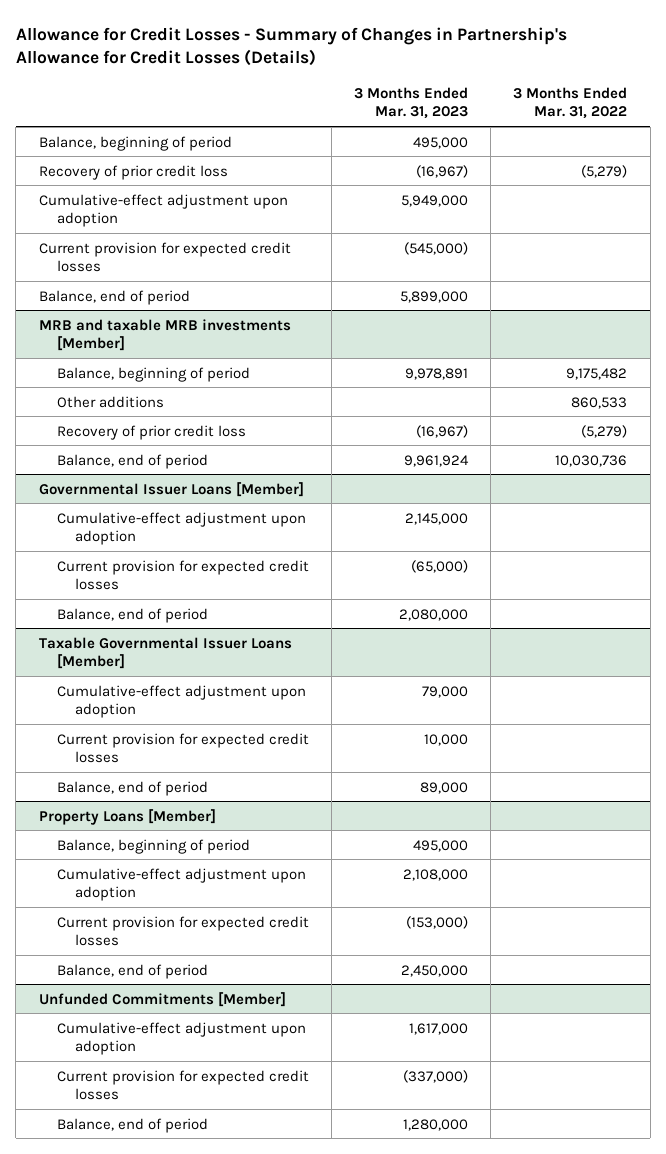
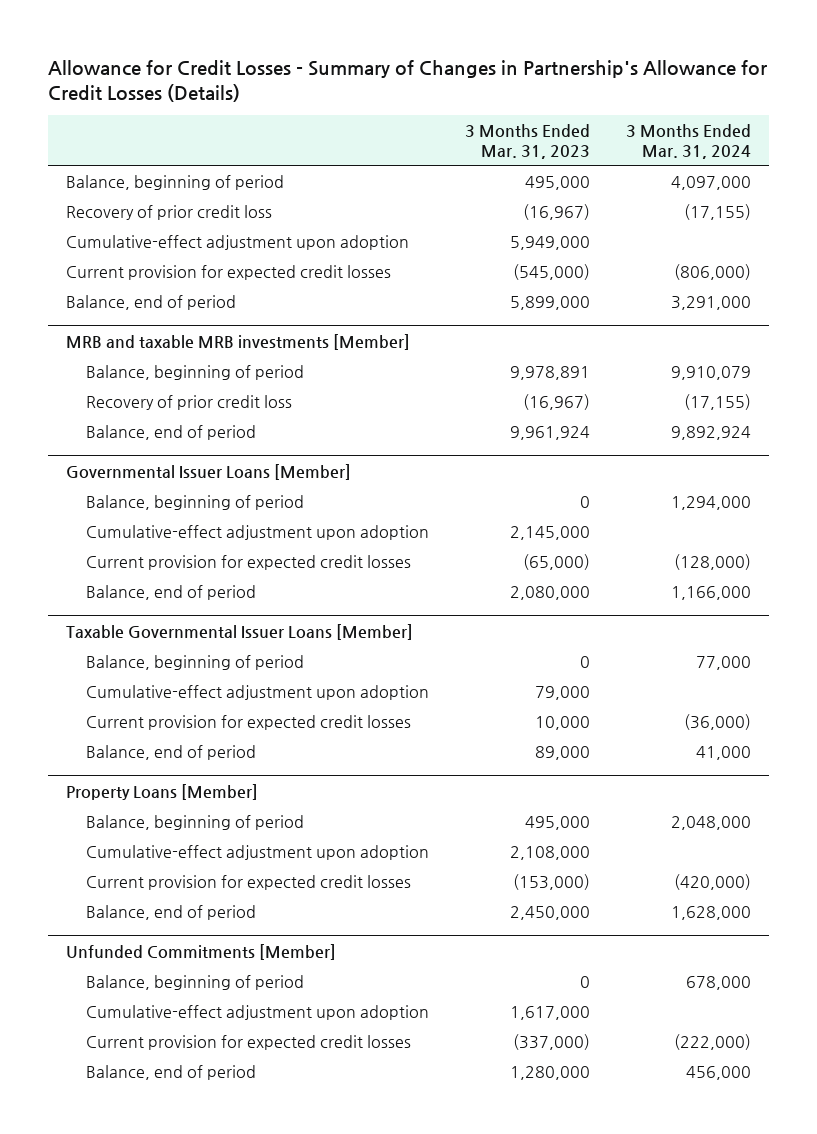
[513,86,628,120] 3 Months Ended Mar. 31, 2022 -> none
none -> [626,123,752,159] 3 Months Ended Mar. 31, 2024
[56,395,164,408] Other additions -> none
none -> [86,494,305,510] Balance, beginning of period
none -> [86,654,305,670] Balance, beginning of period
none -> [86,974,305,990] Balance, beginning of period

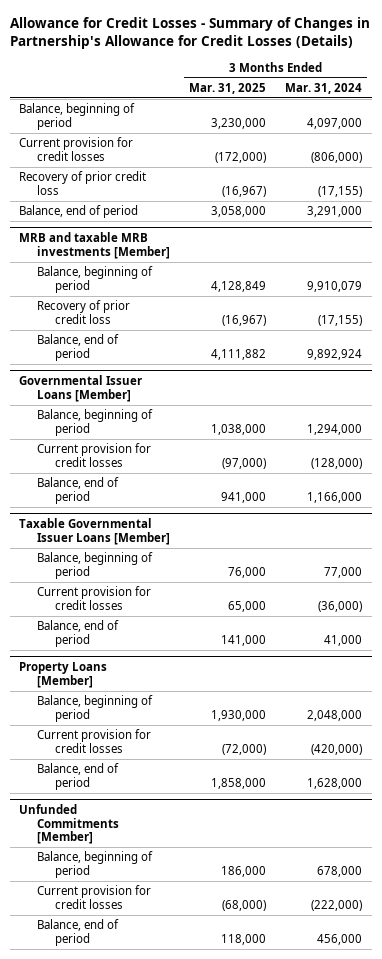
[465,123,591,159] 3 Months Ended Mar. 31, 2023 -> none
none -> [189,82,267,94] Mar. 31, 2025
none -> [19,137,134,161] Current provision for credit losses
[66,234,410,250] Cumulative-effect adjustment upon adoption -> none
[66,264,392,280] Current provision for expected credit losses -> none
[86,524,430,540] Cumulative-effect adjustment upon adoption -> none
[86,554,412,570] Current provision for expected credit losses -> [36,443,151,467] Current provision for credit losses
[86,684,430,700] Cumulative-effect adjustment upon adoption -> none
[86,714,412,730] Current provision for expected credit losses -> [36,586,151,610] Current provision for credit losses
[86,844,430,860] Cumulative-effect adjustment upon adoption -> none
[86,874,412,890] Current provision for expected credit losses -> [36,729,151,753] Current provision for credit losses
[86,1004,430,1020] Cumulative-effect adjustment upon adoption -> none
[86,1034,412,1050] Current provision for expected credit losses -> [36,885,151,909] Current provision for credit losses

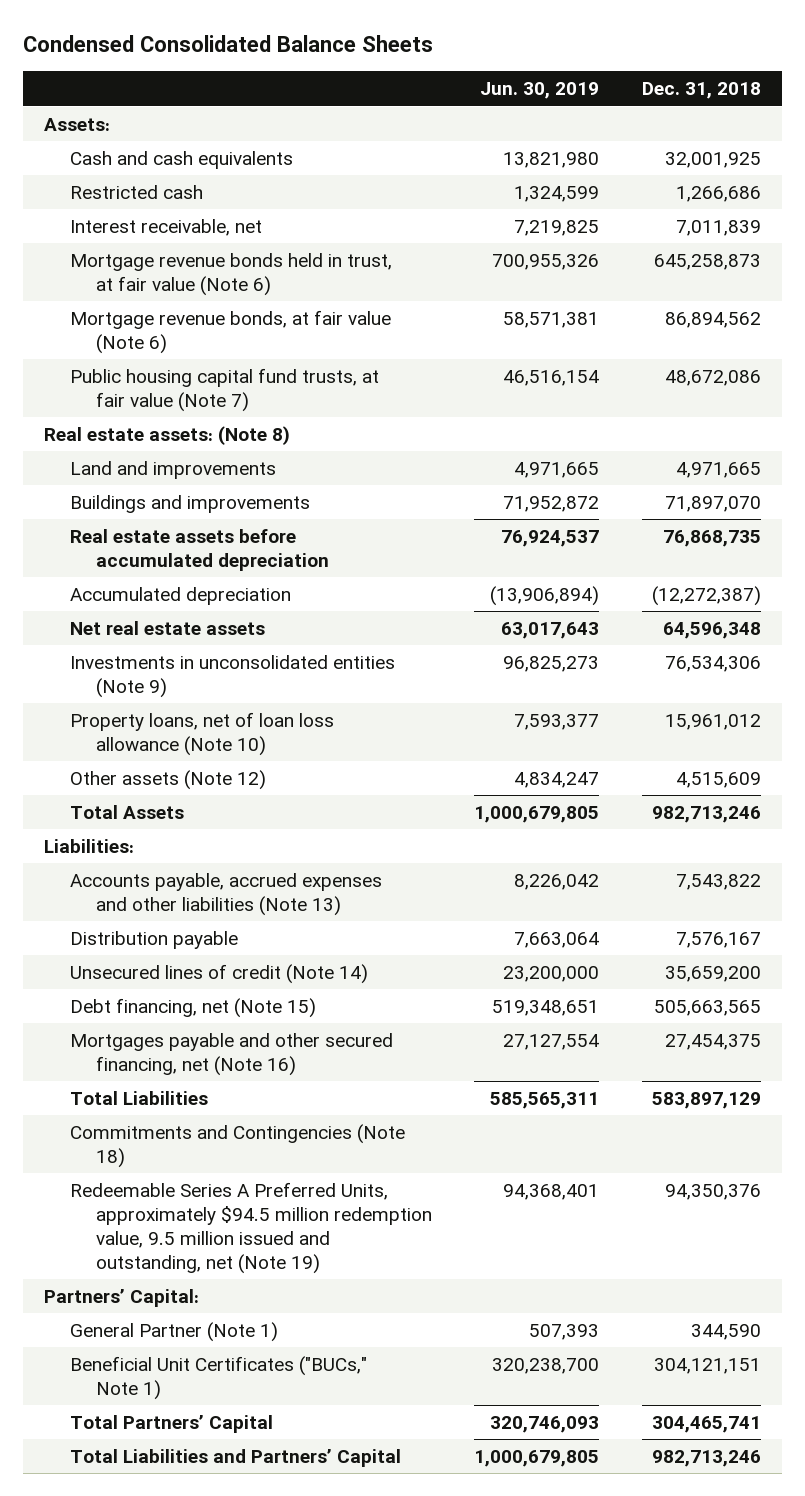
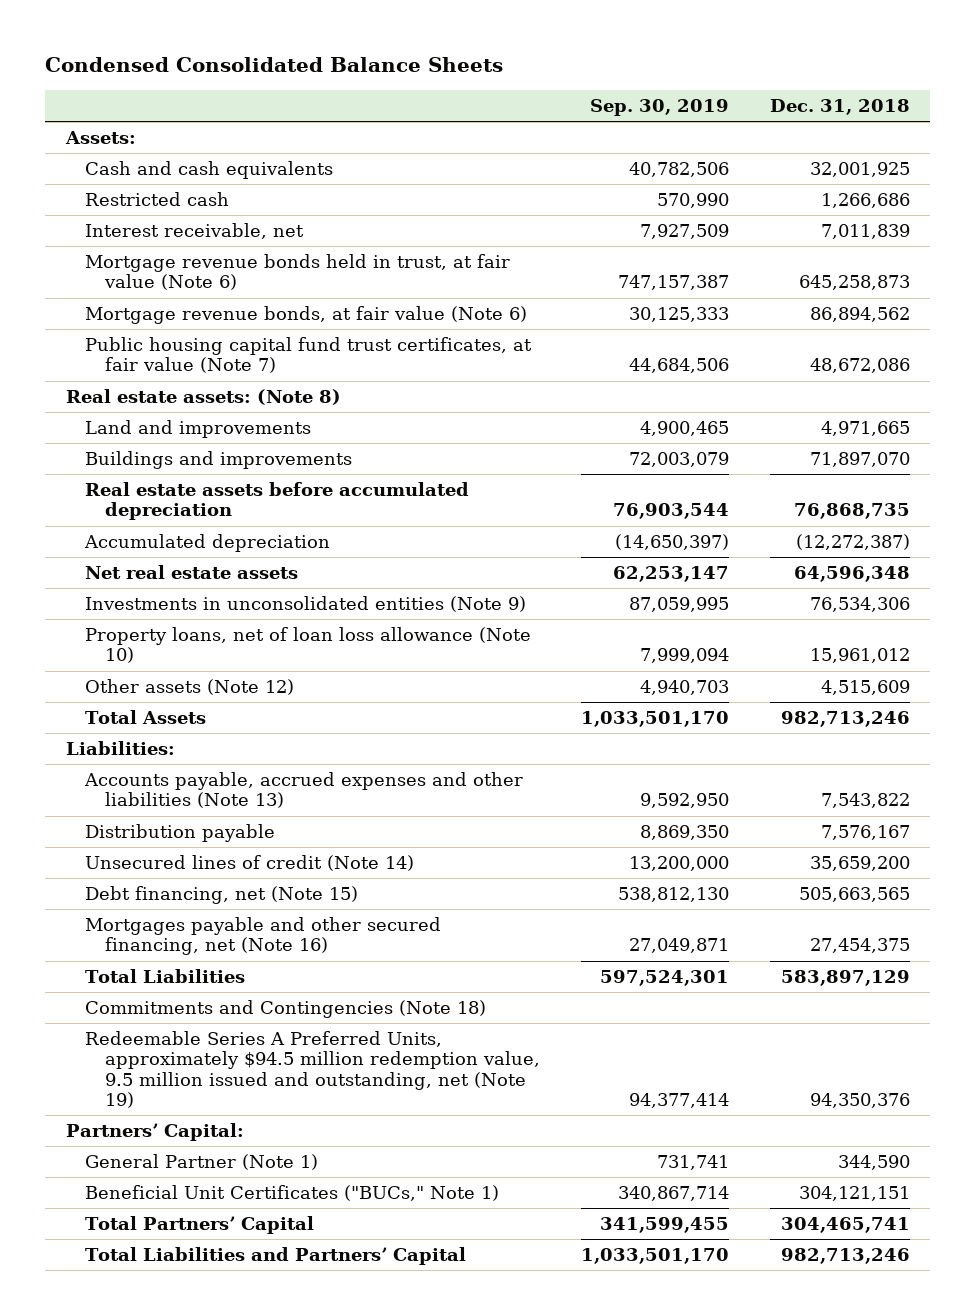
[480,82,600,100] Jun. 30, 2019 -> none
none -> [590,98,730,116] Sep. 30, 2019
[69,367,379,412] Public housing capital fund trusts, at fair value (Note 7) -> [85,337,533,374] Public housing capital fund trust certificates, at fair value (Note 7)

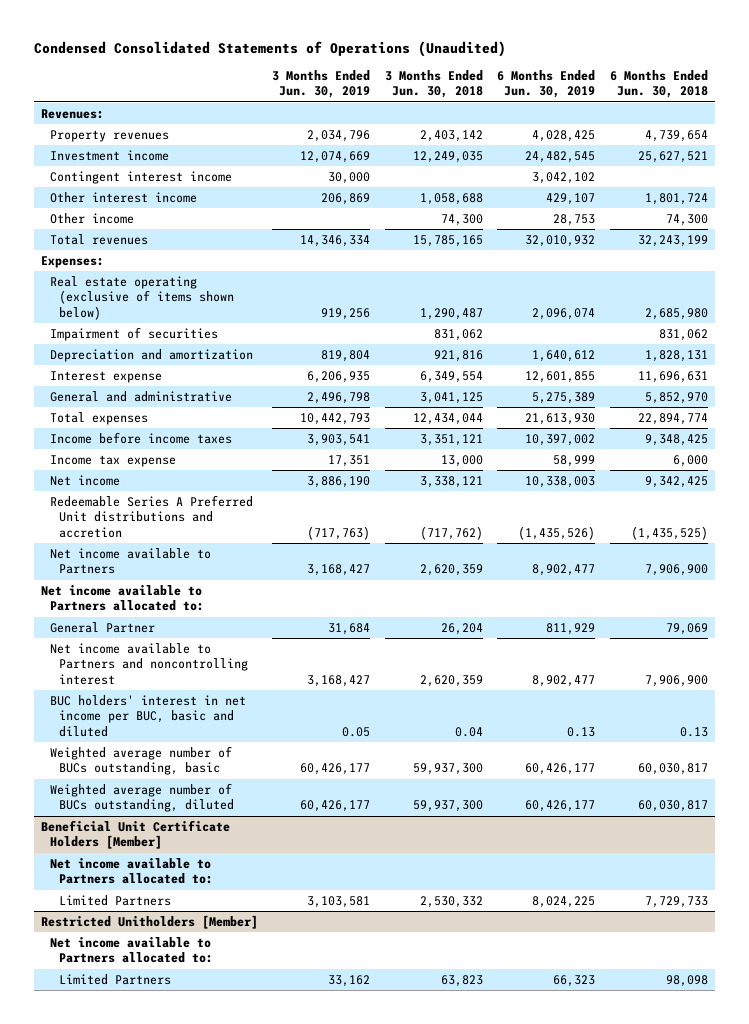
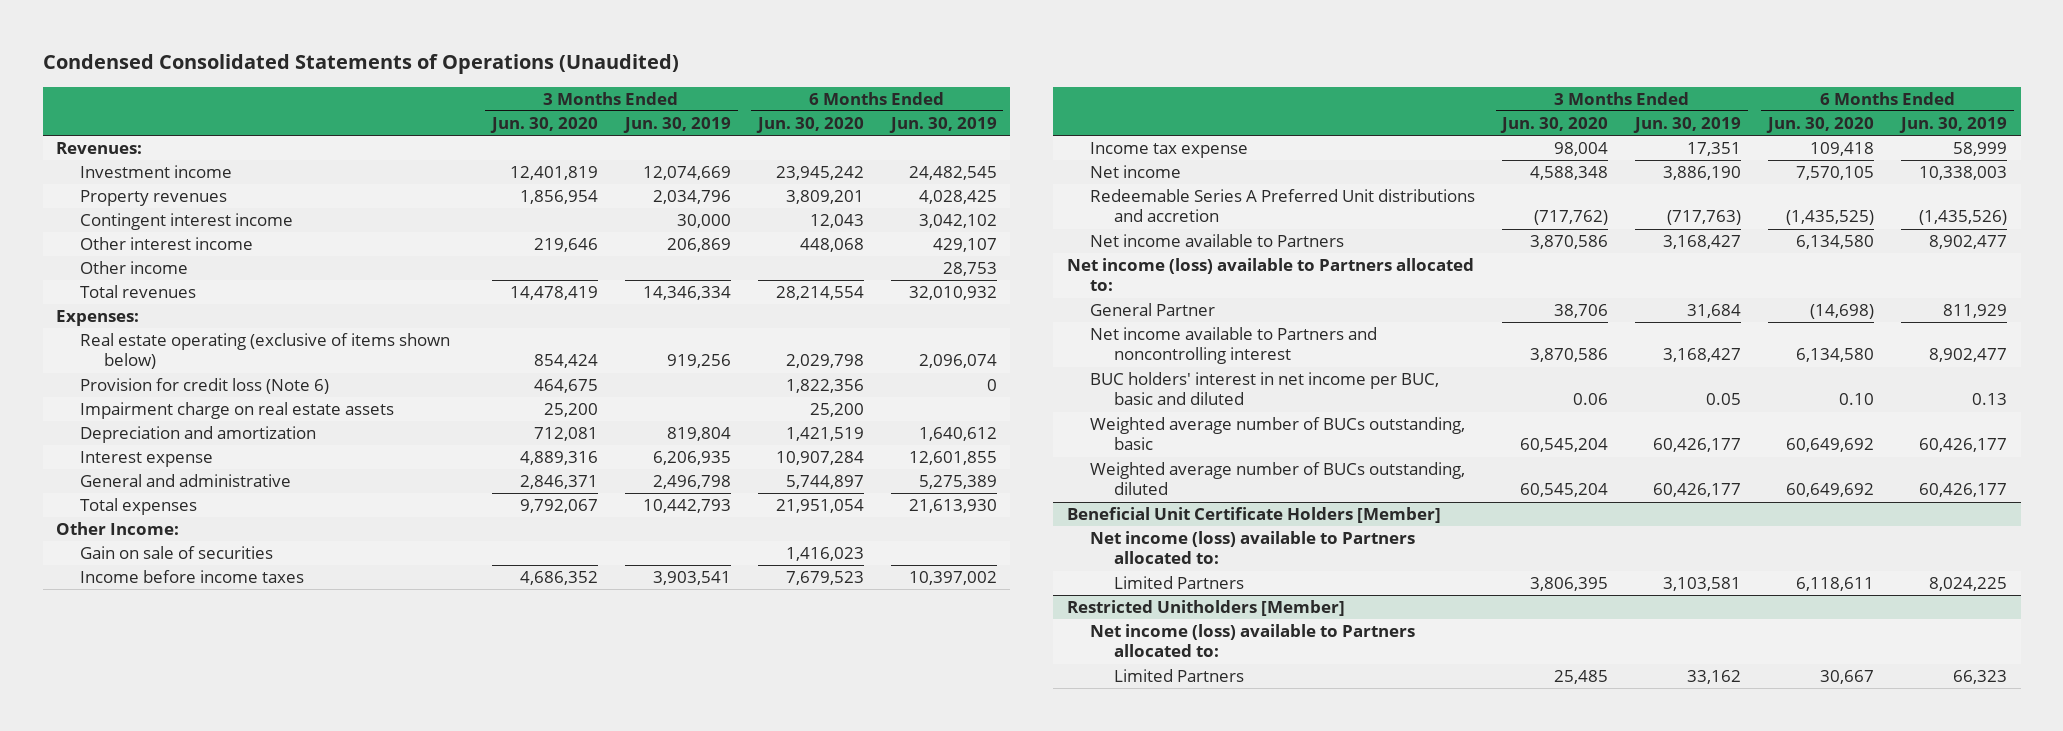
[384,69,483,99] 3 Months Ended Jun. 30, 2018 -> none
[609,69,708,99] 6 Months Ended Jun. 30, 2018 -> none
none -> [489,117,598,134] Jun. 30, 2020
none -> [755,117,864,134] Jun. 30, 2020
[49,129,169,142] Property revenues -> [80,190,228,207] Property revenues
[49,326,218,341] Impairment of securities -> none
none -> [80,378,330,395] Provision for credit loss (Note 6)
none -> [80,402,395,420] Impairment charge on real estate assets
none -> [56,522,180,536] Other Income:
none -> [80,546,274,560] Gain on sale of securities
[40,584,204,612] Net income available to Partners allocated to: -> [1066,258,1474,292] Net income (loss) available to Partners allocated to:
[49,857,213,885] Net income available to Partners allocated to: -> [1090,531,1416,565] Net income (loss) available to Partners allocated to:
[49,936,213,964] Net income available to Partners allocated to: -> [1090,624,1416,658] Net income (loss) available to Partners allocated to:

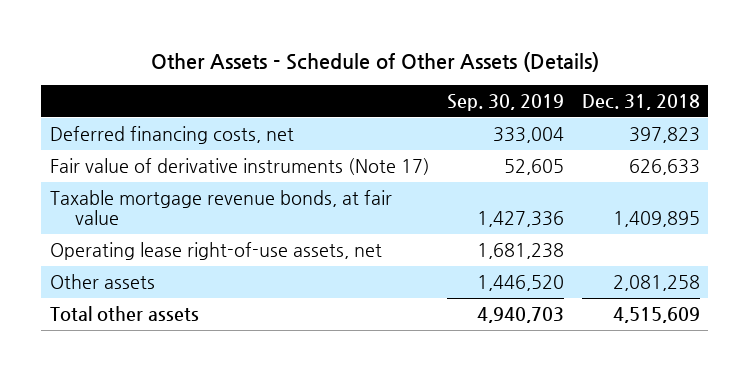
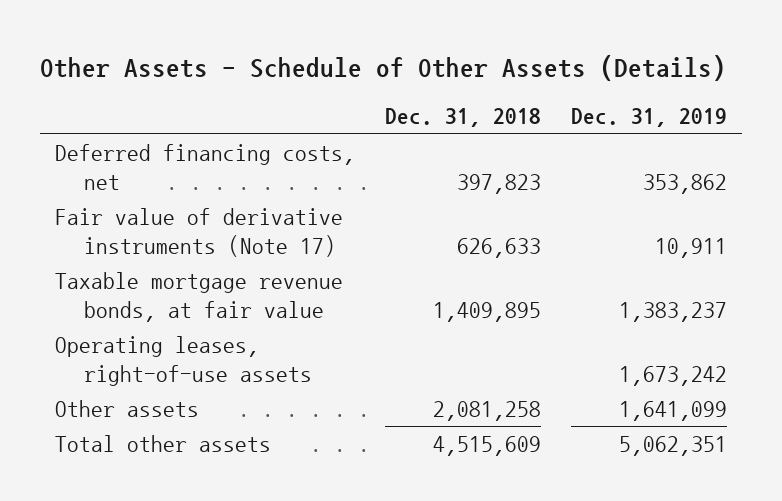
[447,94,565,112] Sep. 30, 2019 -> none
none -> [570,108,727,128] Dec. 31, 2019
[49,241,382,260] Operating lease right-of-use assets, net -> [54,335,313,386] Operating leases, right-of-use assets

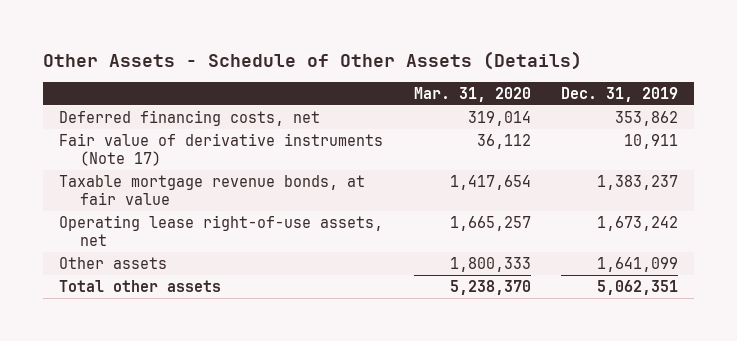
[384,108,541,128] Dec. 31, 2018 -> none
none -> [413,86,531,102] Mar. 31, 2020
[54,335,313,386] Operating leases, right-of-use assets -> [58,214,383,246] Operating lease right-of-use assets, net

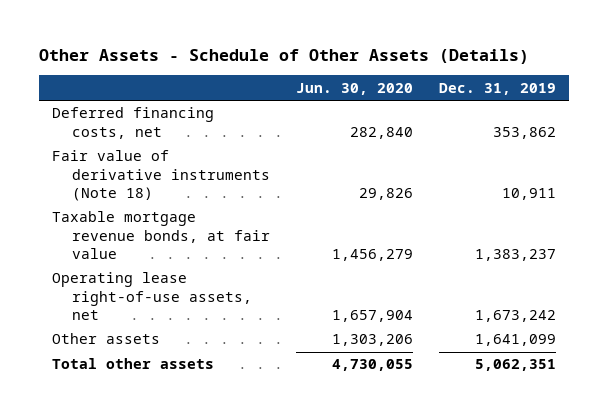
[413,86,531,102] Mar. 31, 2020 -> none
none -> [296,82,414,95] Jun. 30, 2020
[58,132,383,166] Fair value of derivative instruments (Note 17) -> [51,150,271,201] Fair value of derivative instruments (Note 18)

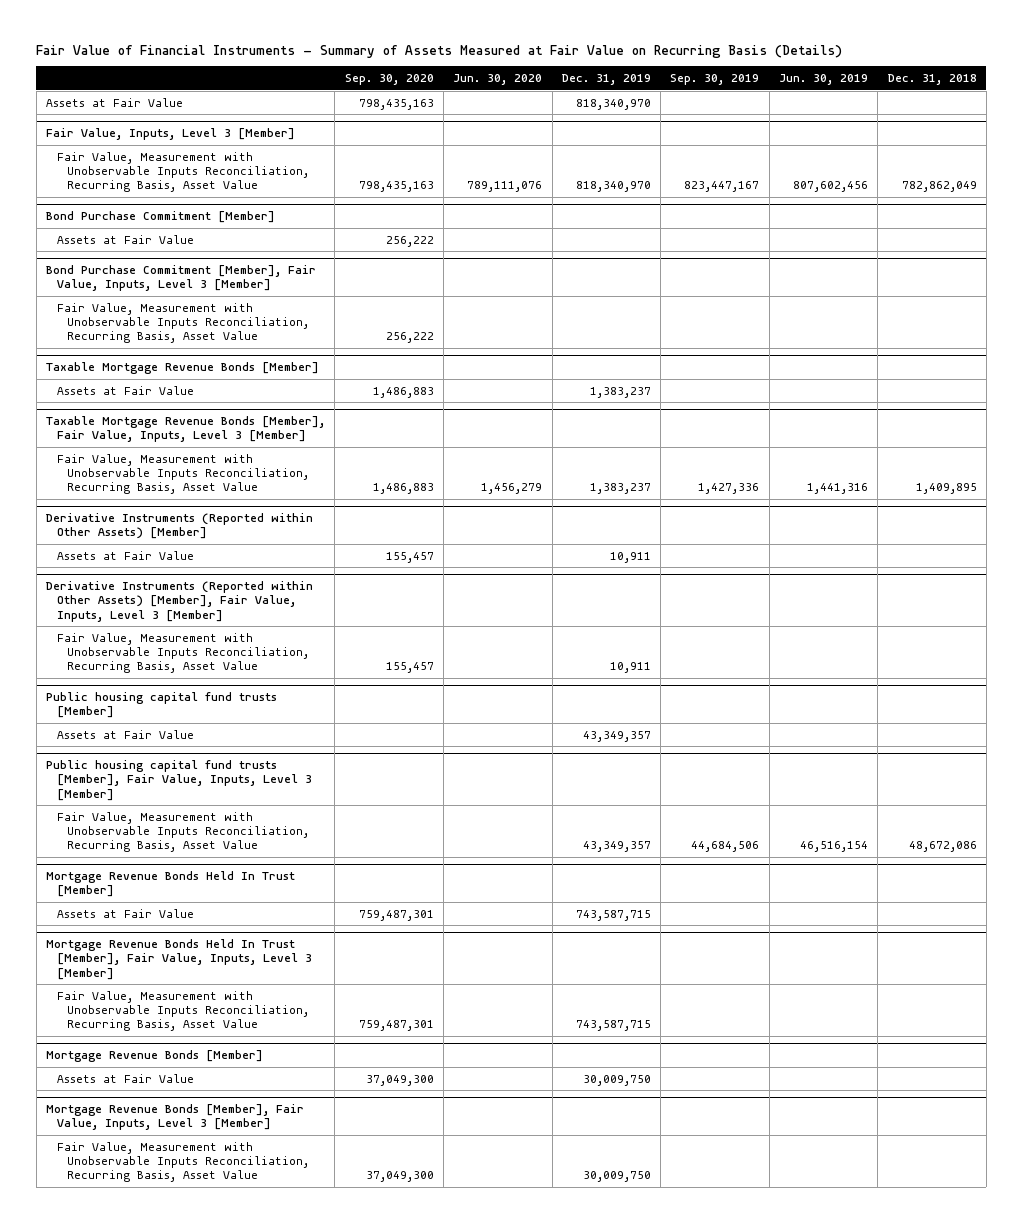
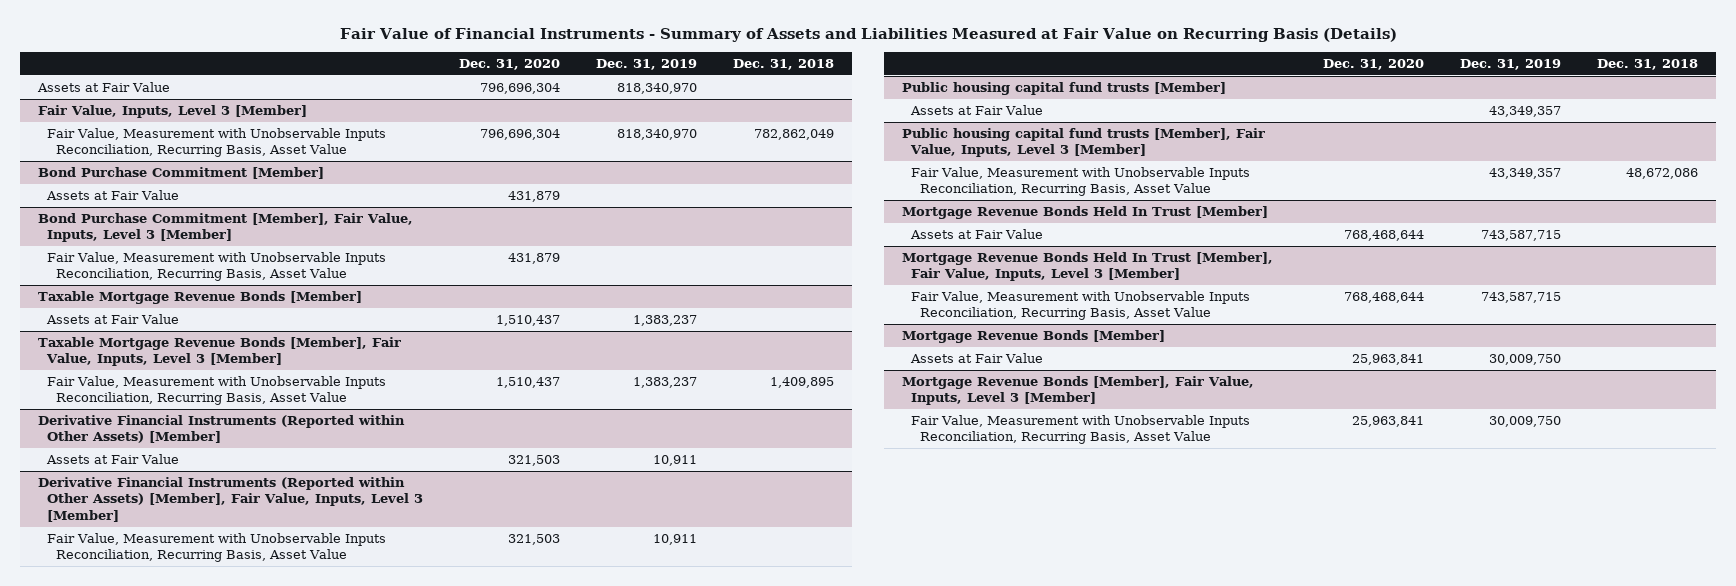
[36,44,843,58] Fair Value of Financial Instruments - Summary of Assets Measured at Fair Value on Recurring Basis (Details) -> [340,28,1398,43] Fair Value of Financial Instruments - Summary of Assets and Liabilities Measured at Fair Value on Recurring Basis (Details)
[344,74,434,86] Sep. 30, 2020 -> none
[453,74,543,86] Jun. 30, 2020 -> none
[670,74,760,86] Sep. 30, 2019 -> none
[779,74,869,86] Jun. 30, 2019 -> none
none -> [458,58,560,70] Dec. 31, 2020
[46,512,314,540] Derivative Instruments (Reported within Other Assets) [Member] -> [37,415,405,444] Derivative Financial Instruments (Reported within Other Assets) [Member]
[46,580,314,622] Derivative Instruments (Reported within Other Assets) [Member], Fair Value, Inputs, Level 3 [Member] -> [37,477,423,522] Derivative Financial Instruments (Reported within Other Assets) [Member], Fair Value, Inputs, Level 3 [Member]

